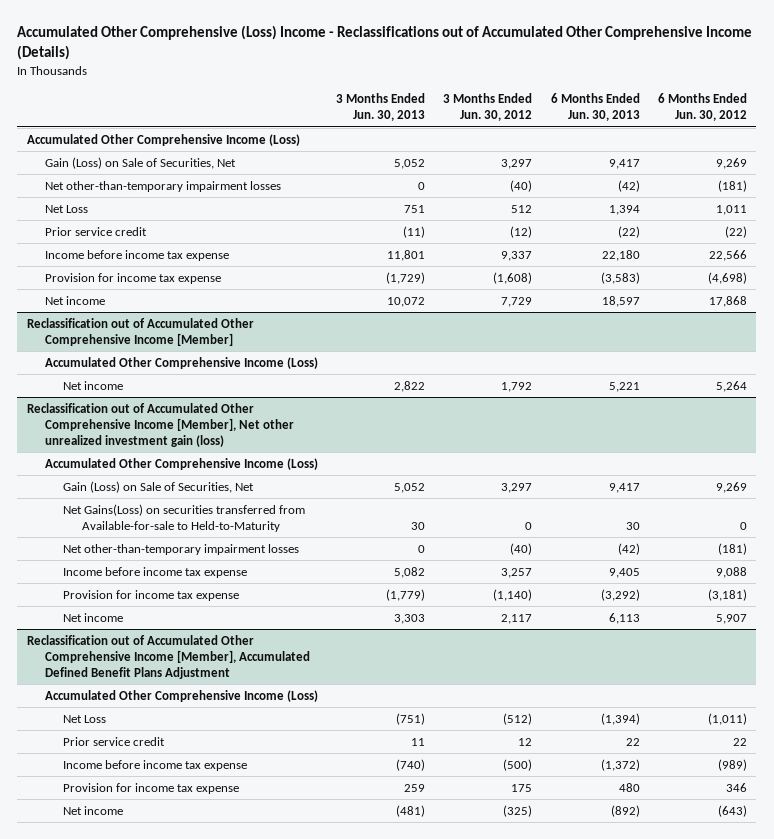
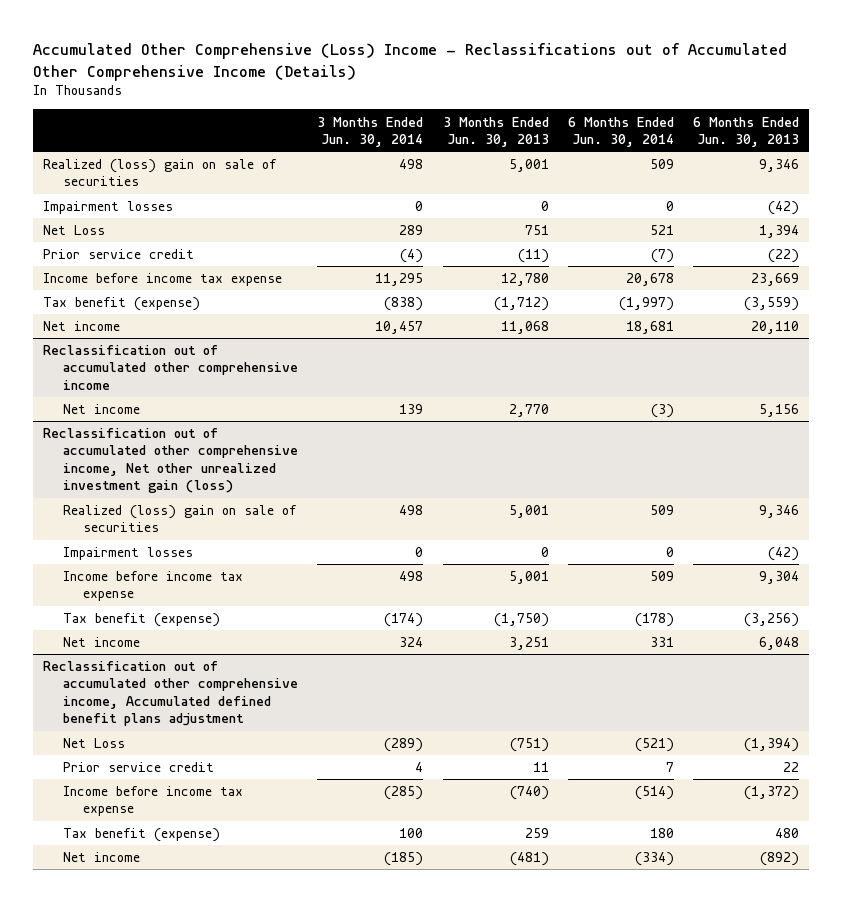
[443,93,533,122] 3 Months Ended Jun. 30, 2012 -> none
[658,93,748,122] 6 Months Ended Jun. 30, 2012 -> none
none -> [317,116,424,147] 3 Months Ended Jun. 30, 2014
none -> [568,116,675,147] 6 Months Ended Jun. 30, 2014
[26,133,300,146] Accumulated Other Comprehensive Income (Loss) -> none
[44,156,236,169] Gain (Loss) on Sale of Securities, Net -> [42,159,277,187] Realized (loss) gain on sale of securities
[394,158,426,169] 5,052 -> [508,159,549,173] 5,001
[608,158,640,169] 9,417 -> [759,159,800,173] 9,346
[44,180,281,192] Net other-than-temporary impairment losses -> [42,201,173,215] Impairment losses
[44,356,318,369] Accumulated Other Comprehensive Income (Loss) -> none
[44,457,318,470] Accumulated Other Comprehensive Income (Loss) -> none
[63,503,306,532] Net Gains(Loss) on securities transferred from Available-for-sale to Held-to-Maturity -> none
[44,689,318,702] Accumulated Other Comprehensive Income (Loss) -> none
[387,249,426,261] 11,801 -> [500,273,549,287] 12,780
[601,249,640,261] 22,180 -> [751,273,800,287] 23,669
[44,272,221,284] Provision for income tax expense -> [42,297,200,312] Tax benefit (expense)
[386,271,426,284] (1,729) -> [493,297,549,312] (1,712)
[600,271,640,284] (3,583) -> [744,297,800,312] (3,559)
[387,296,426,307] 10,072 -> [500,321,549,335] 11,068
[601,295,640,307] 18,597 -> [751,321,800,335] 20,110
[26,317,254,346] Reclassification out of Accumulated Other Comprehensive Income [Member] -> [42,345,298,390] Reclassification out of accumulated other comprehensive income
[394,380,426,392] 2,822 -> [508,404,549,418] 2,770
[608,381,640,392] 5,221 -> [759,404,800,418] 5,156
[26,402,294,448] Reclassification out of Accumulated Other Comprehensive Income [Member], Net other unrealized investment gain (loss) -> [42,428,298,494] Reclassification out of accumulated other comprehensive income, Net other unrealized investment gain (loss)
[63,480,255,493] Gain (Loss) on Sale of Securities, Net -> [62,505,297,533] Realized (loss) gain on sale of securities
[394,482,426,493] 5,052 -> [508,505,549,519] 5,001
[608,482,640,493] 9,417 -> [759,505,800,519] 9,346
[63,543,300,555] Net other-than-temporary impairment losses -> [62,547,193,561] Impairment losses
[394,566,426,578] 5,082 -> [508,571,549,585] 5,001
[608,567,640,578] 9,405 -> [759,571,800,585] 9,304
[63,589,240,601] Provision for income tax expense -> [62,613,220,628] Tax benefit (expense)
[386,588,426,601] (1,779) -> [493,613,549,628] (1,750)
[600,588,640,601] (3,292) -> [744,613,800,628] (3,256)
[394,613,426,624] 3,303 -> [508,637,549,651] 3,251
[608,612,640,624] 6,113 -> [759,637,800,651] 6,048
[26,634,310,680] Reclassification out of Accumulated Other Comprehensive Income [Member], Accumulated Defined Benefit Plans Adjustment -> [42,661,298,727] Reclassification out of accumulated other comprehensive income, Accumulated defined benefit plans adjustment
[63,782,240,794] Provision for income tax expense -> [62,828,220,843] Tax benefit (expense)

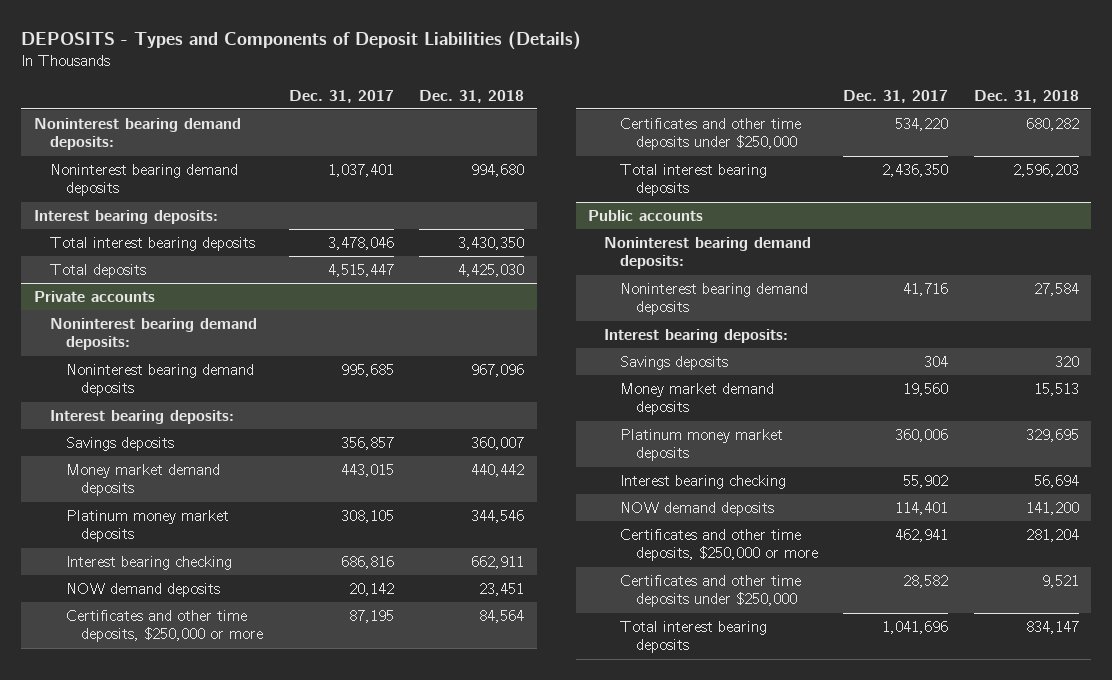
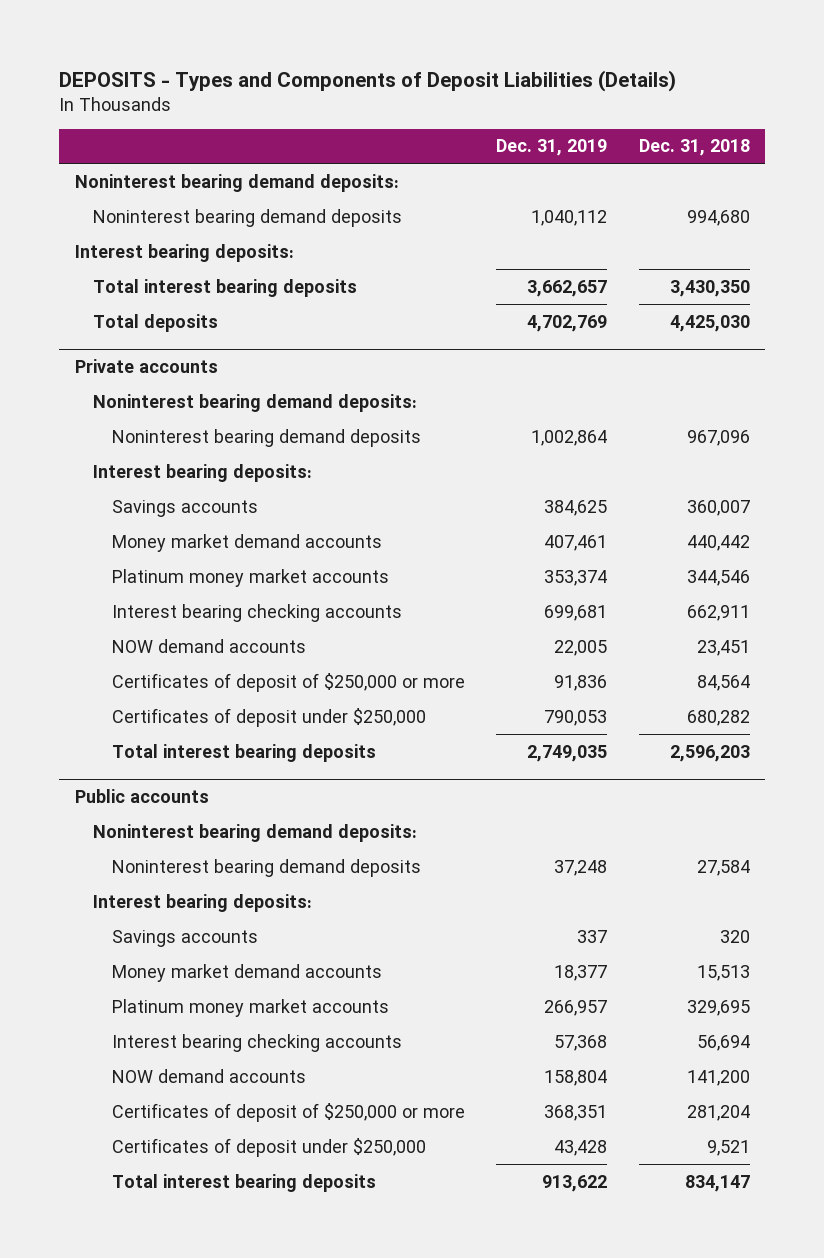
[288,89,394,103] Dec. 31, 2017 -> none
none -> [496,139,608,157] Dec. 31, 2019
[65,436,174,451] Savings deposits -> [111,499,258,517] Savings accounts
[65,463,220,497] Money market demand deposits -> [111,533,382,552] Money market demand accounts
[65,509,229,543] Platinum money market deposits -> [111,568,389,587] Platinum money market accounts
[65,555,232,570] Interest bearing checking -> [111,603,402,622] Interest bearing checking accounts
[65,582,220,597] NOW demand deposits -> [111,638,306,653] NOW demand accounts
[65,609,264,643] Certificates and other time deposits, $250,000 or more -> [111,672,465,692] Certificates of deposit of $250,000 or more
[620,117,802,151] Certificates and other time deposits under $250,000 -> [111,707,426,727] Certificates of deposit under $250,000
[620,355,729,370] Savings deposits -> [111,929,258,947] Savings accounts
[620,382,775,416] Money market demand deposits -> [111,963,382,982] Money market demand accounts
[620,428,784,462] Platinum money market deposits -> [111,998,389,1017] Platinum money market accounts
[620,474,787,489] Interest bearing checking -> [111,1033,402,1052] Interest bearing checking accounts
[620,501,775,516] NOW demand deposits -> [111,1068,306,1083] NOW demand accounts
[620,528,818,562] Certificates and other time deposits, $250,000 or more -> [111,1102,465,1122] Certificates of deposit of $250,000 or more
[620,574,802,608] Certificates and other time deposits under $250,000 -> [111,1137,426,1157] Certificates of deposit under $250,000

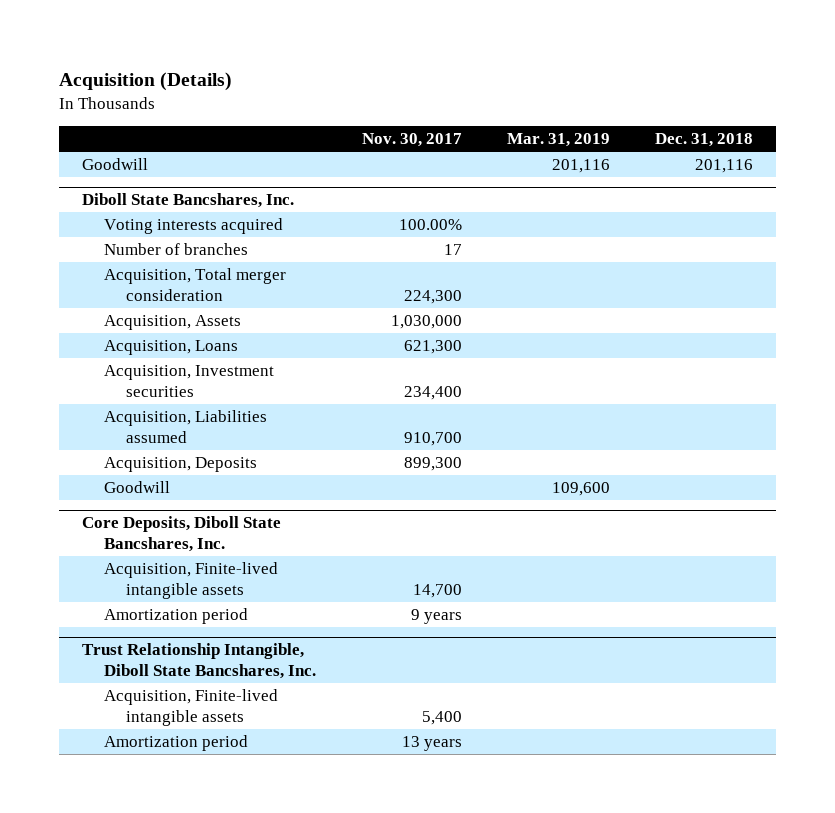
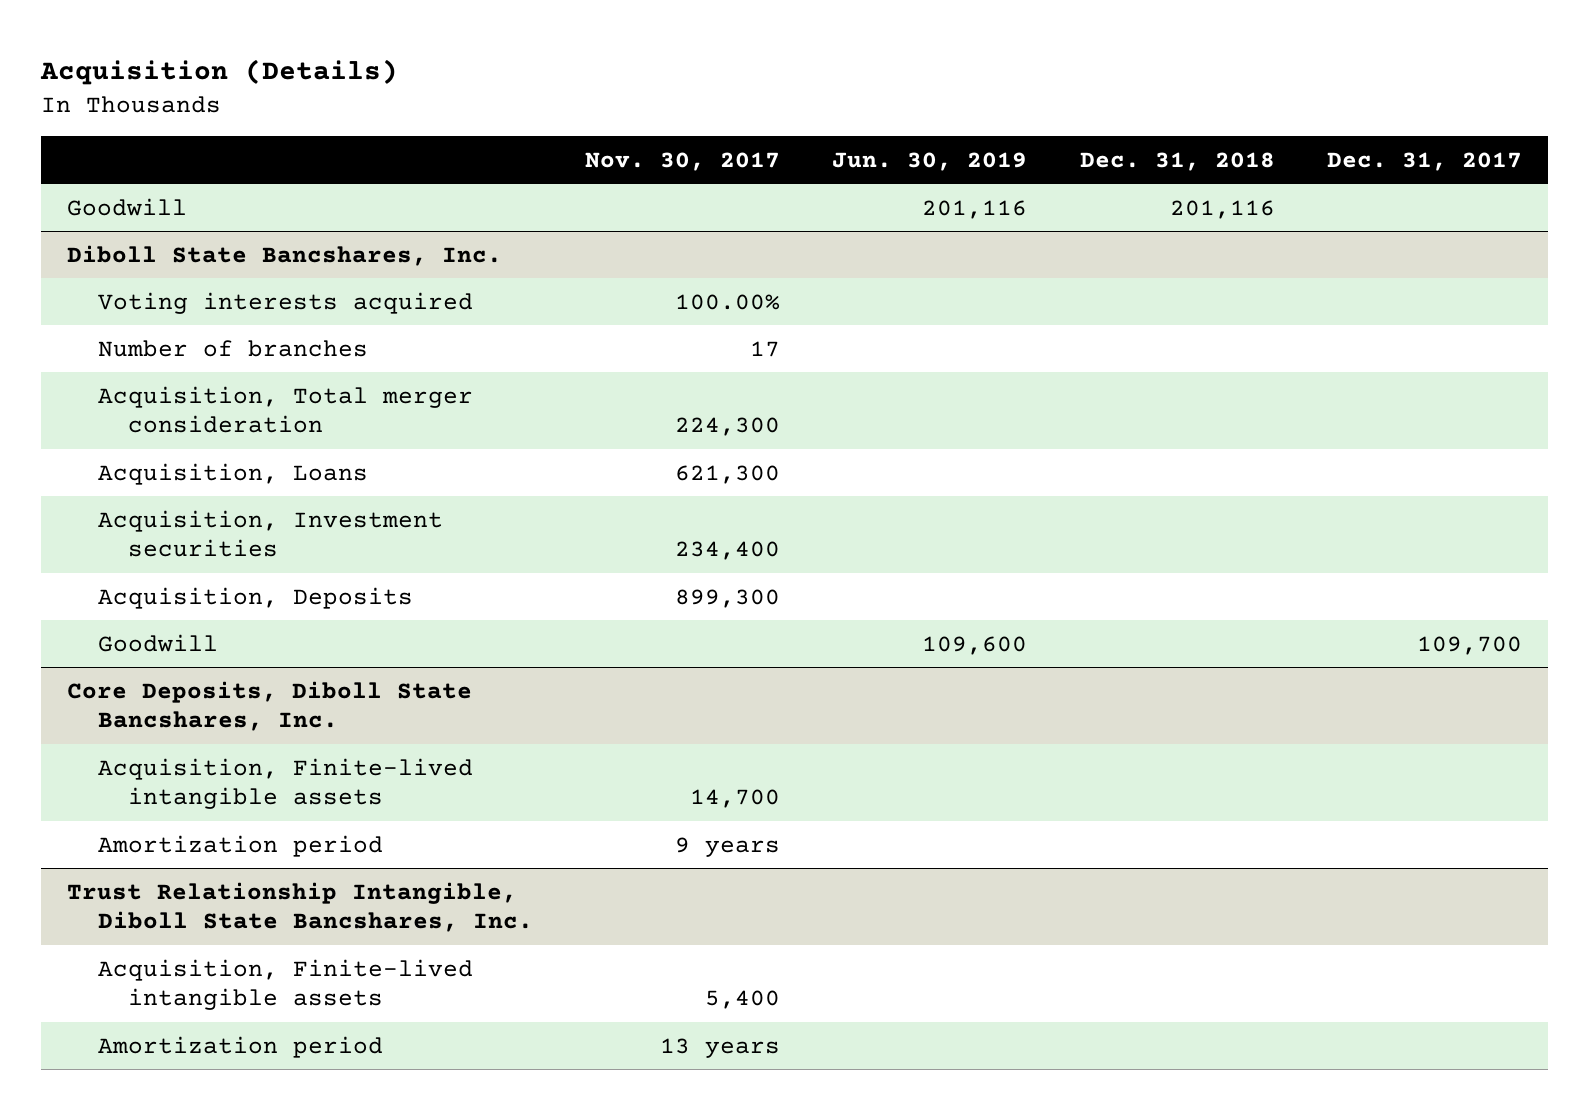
[506,133,610,148] Mar. 31, 2019 -> none
none -> [832,151,1028,171] Jun. 30, 2019
none -> [1327,151,1523,171] Dec. 31, 2017
[104,315,242,331] Acquisition, Assets -> none
[104,410,268,443] Acquisition, Liabilities assumed -> none

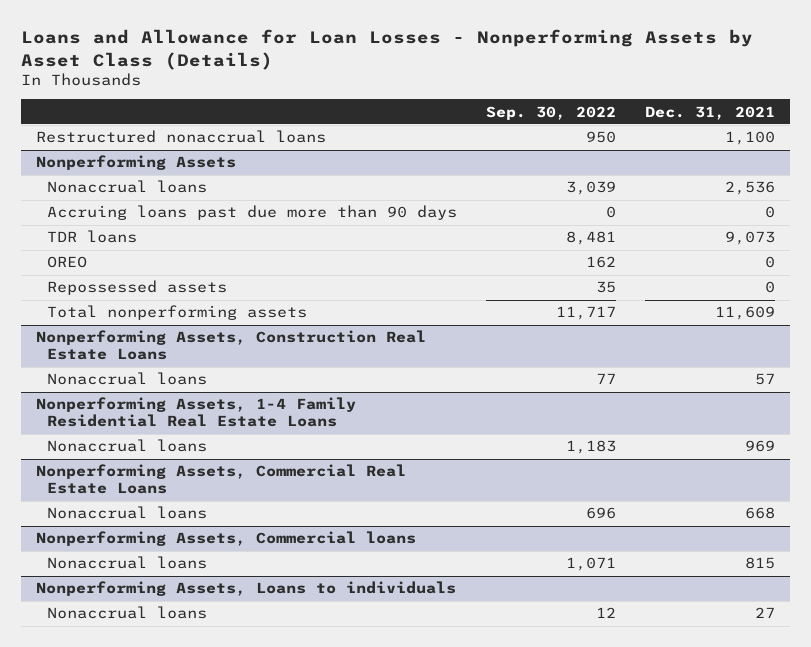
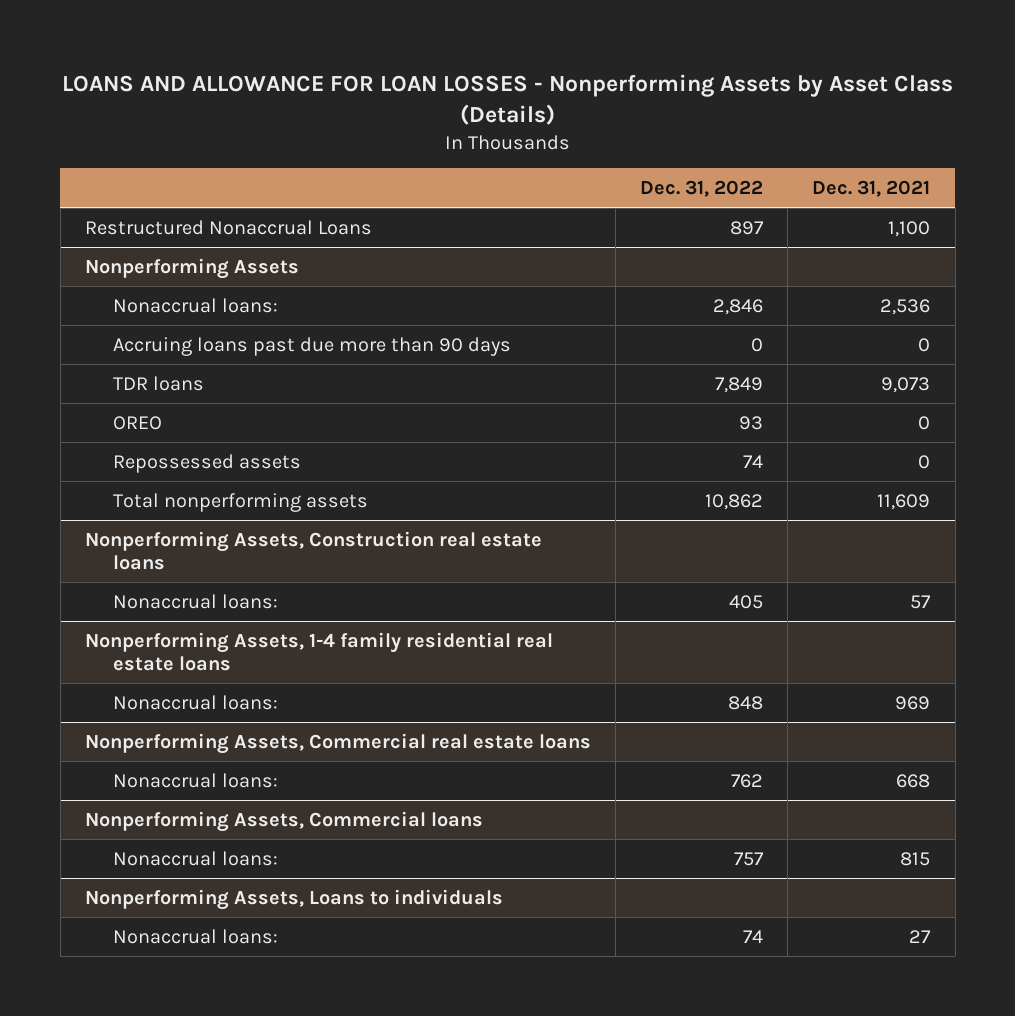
[21,29,754,70] Loans and Allowance for Loan Losses - Nonperforming Assets by Asset Class (Details) -> [61,73,953,125] LOANS AND ALLOWANCE FOR LOAN LOSSES - Nonperforming Assets by Asset Class (Details)
[486,105,617,120] Sep. 30, 2022 -> none
none -> [640,180,764,198] Dec. 31, 2022
[35,130,326,144] Restructured nonaccrual loans -> [84,219,372,235] Restructured Nonaccrual Loans
[46,180,207,194] Nonaccrual loans -> [113,297,279,313] Nonaccrual loans:
[35,330,426,361] Nonperforming Assets, Construction Real Estate Loans -> [84,530,542,570] Nonperforming Assets, Construction real estate loans
[46,372,207,386] Nonaccrual loans -> [113,593,279,609] Nonaccrual loans:
[35,397,356,428] Nonperforming Assets, 1-4 Family Residential Real Estate Loans -> [84,631,553,671] Nonperforming Assets, 1-4 family residential real estate loans
[46,439,207,453] Nonaccrual loans -> [113,694,279,710] Nonaccrual loans:
[35,464,406,495] Nonperforming Assets, Commercial Real Estate Loans -> [84,732,591,754] Nonperforming Assets, Commercial real estate loans
[46,506,207,520] Nonaccrual loans -> [113,772,279,788] Nonaccrual loans:
[46,556,207,570] Nonaccrual loans -> [113,850,279,866] Nonaccrual loans:
[46,606,207,620] Nonaccrual loans -> [113,928,279,944] Nonaccrual loans:

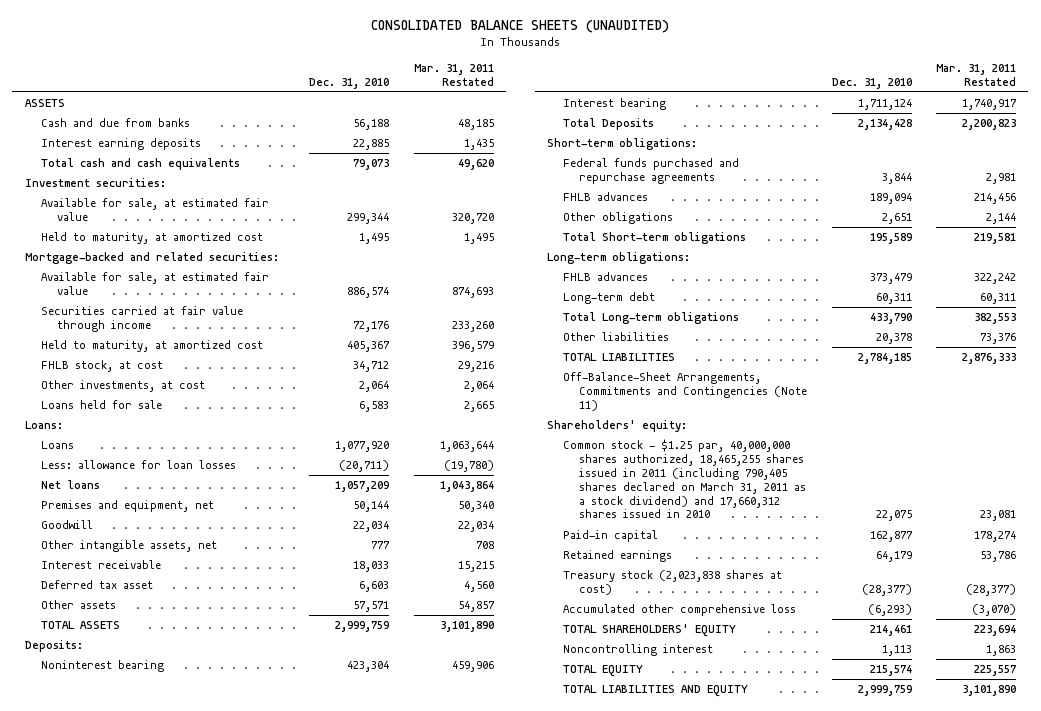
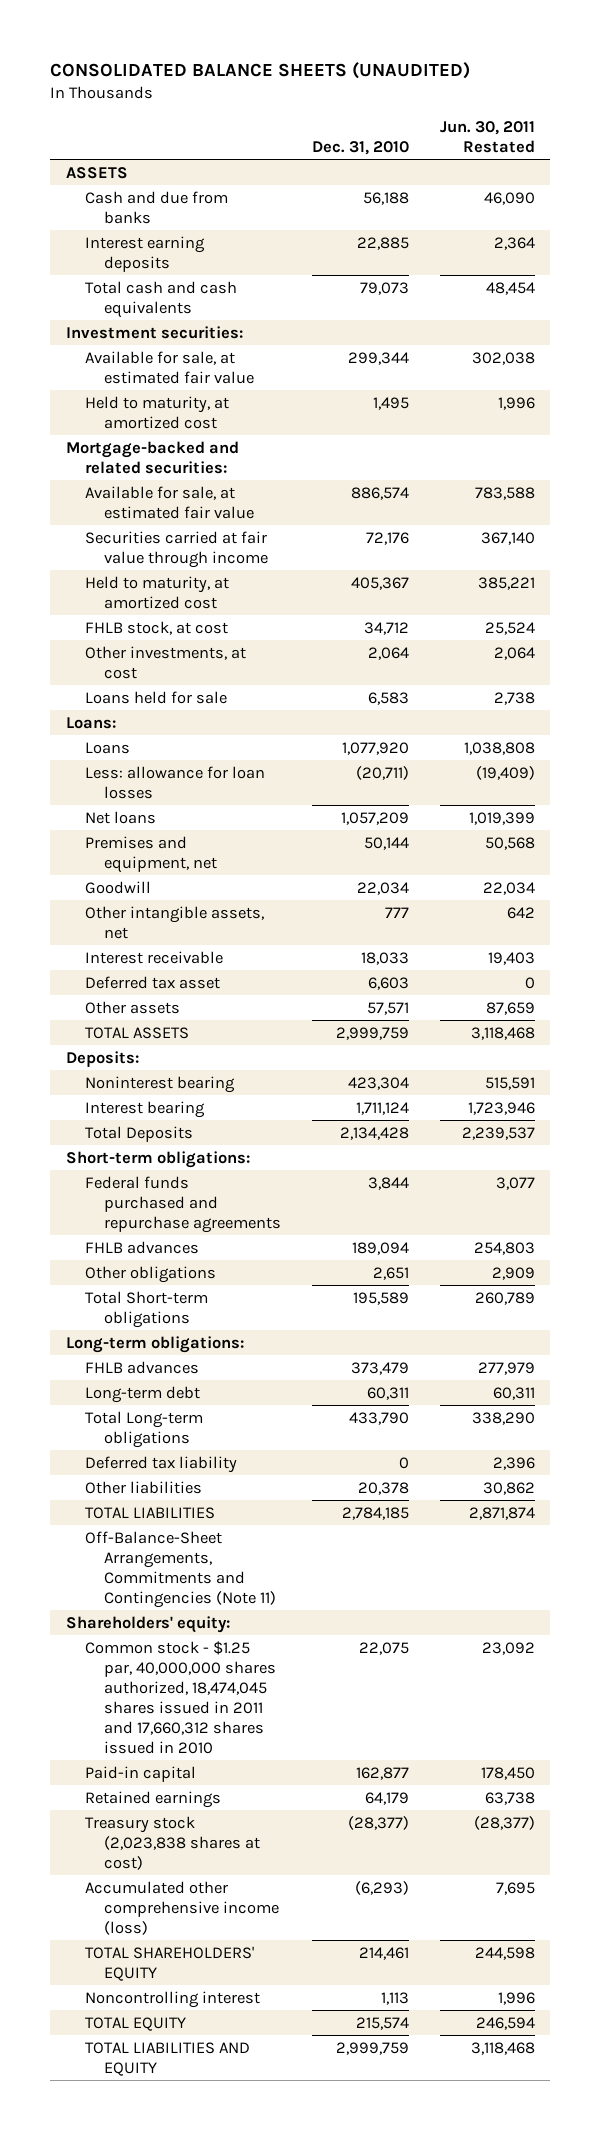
[413,63,494,86] Mar. 31, 2011 Restated -> none
none -> [440,120,536,153] Jun. 30, 2011 Restated
none -> [85,1455,238,1473] Deferred tax liability
[563,439,807,519] Common stock - $1.25 par, 40,000,000 shares authorized, 18,465,255 shares issued in 2011 (including 790,405 shares declared on March 31, 2011 as a stock dividend) and 17,660,312 shares issued in 2010 -> [85,1640,277,1754] Common stock - $1.25 par, 40,000,000 shares authorized, 18,474,045 shares issued in 2011 and 17,660,312 shares issued in 2010
[563,604,797,617] Accumulated other comprehensive loss -> [85,1880,280,1935] Accumulated other comprehensive income (loss)

